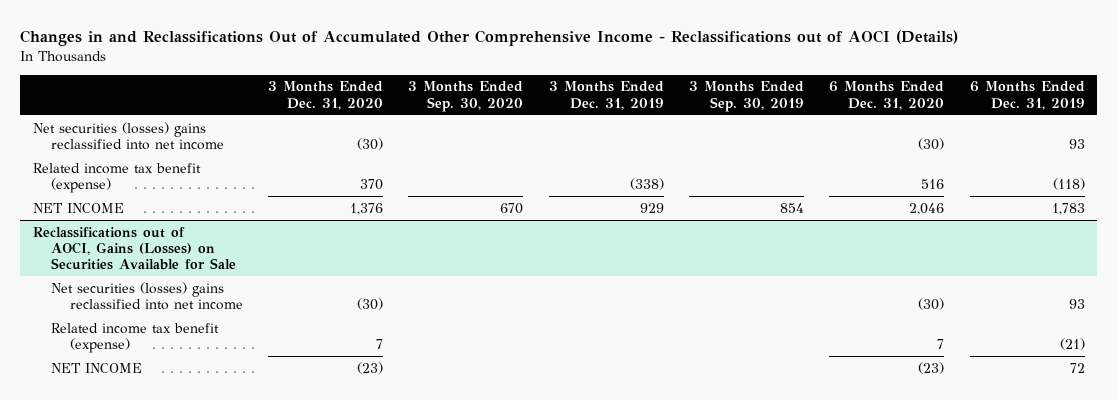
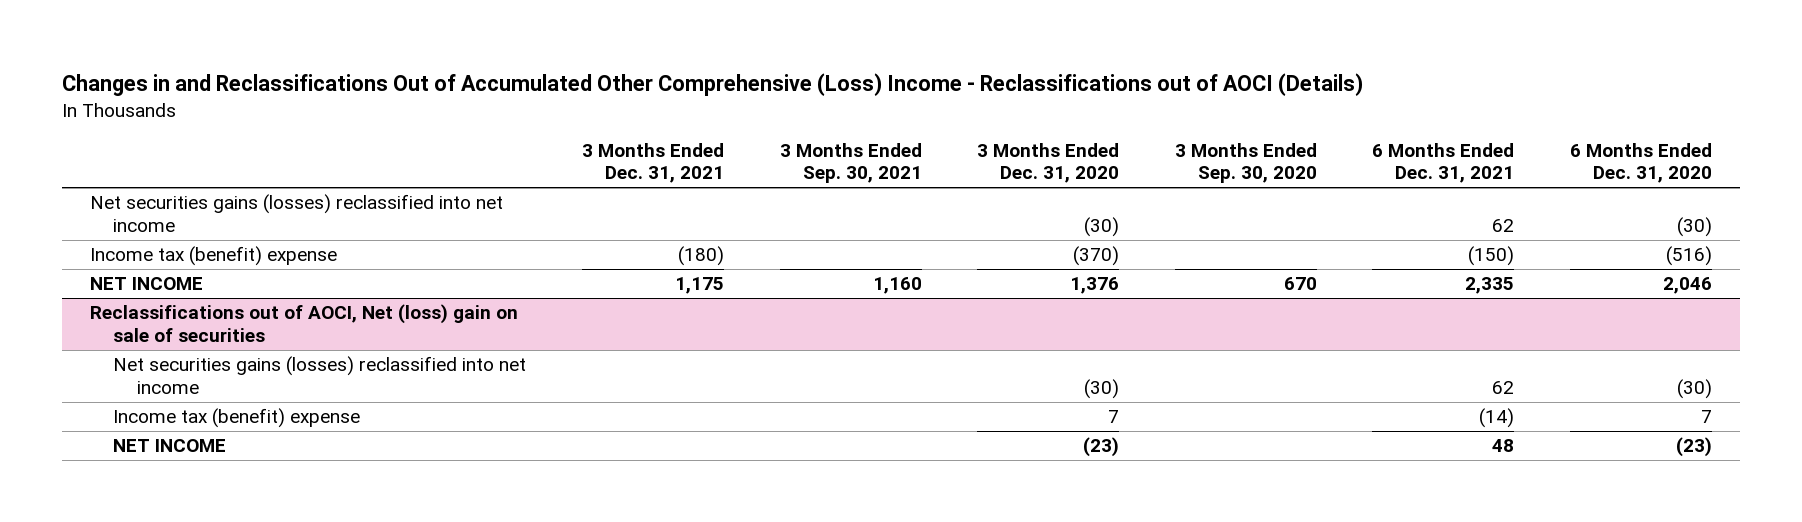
[20,29,959,46] Changes in and Reclassifications Out of Accumulated Other Comprehensive Income - Reclassifications out of AOCI (Details) -> [62,73,1364,97] Changes in and Reclassifications Out of Accumulated Other Comprehensive (Loss) Income - Reclassifications out of AOCI (Details)
[548,81,664,110] 3 Months Ended Dec. 31, 2019 -> none
[689,81,805,112] 3 Months Ended Sep. 30, 2019 -> none
[969,81,1085,110] 6 Months Ended Dec. 31, 2019 -> none
none -> [581,142,724,184] 3 Months Ended Dec. 31, 2021
none -> [779,142,922,184] 3 Months Ended Sep. 30, 2021
none -> [1372,142,1515,184] 6 Months Ended Dec. 31, 2021
[32,121,225,151] Net securities (losses) gains reclassified into net income -> [89,194,503,232] Net securities gains (losses) reclassified into net income
[32,162,201,194] Related income tax benefit (expense) -> [89,246,337,267] Income tax (benefit) expense
[360,179,384,191] 370 -> [1073,246,1120,267] (370)
[921,179,945,190] 516 -> [1665,246,1712,267] (516)
[32,226,237,271] Reclassifications out of AOCI, Gains (Losses) on Securities Available for Sale -> [89,304,518,342] Reclassifications out of AOCI, Net (loss) gain on sale of securities
[51,281,243,311] Net securities (losses) gains reclassified into net income -> [113,356,527,394] Net securities gains (losses) reclassified into net income
[51,322,220,354] Related income tax benefit (expense) -> [113,408,361,429] Income tax (benefit) expense

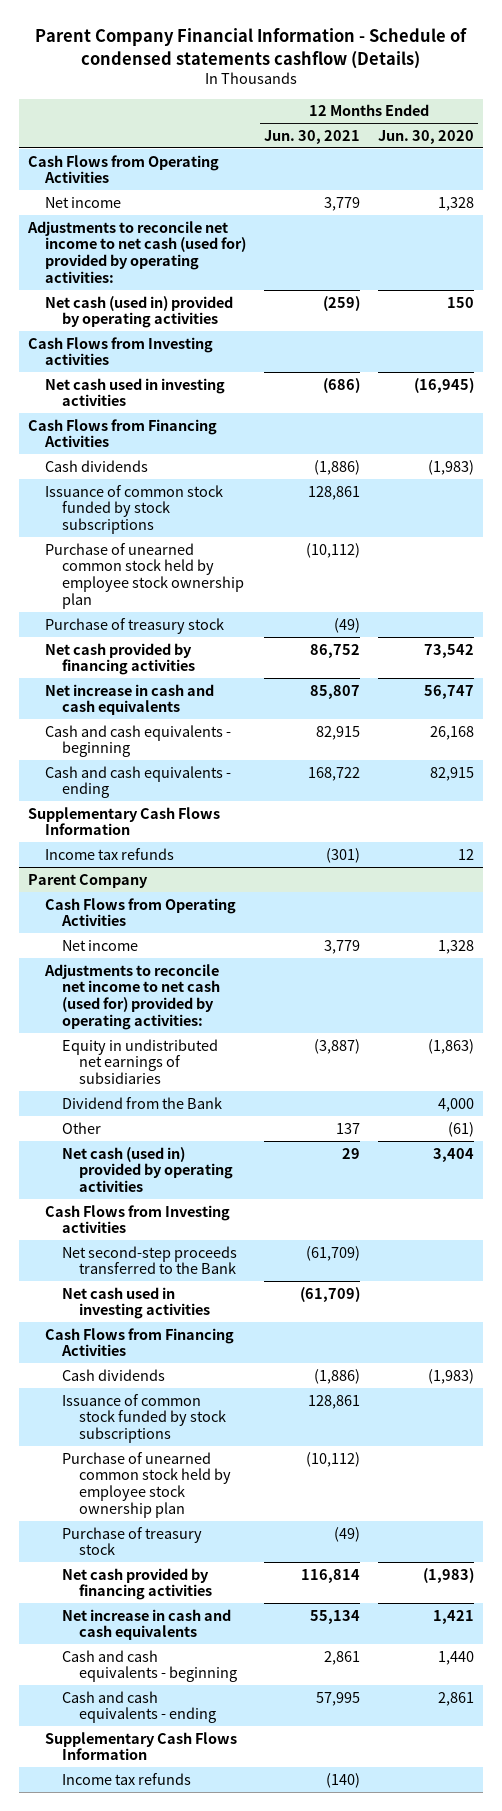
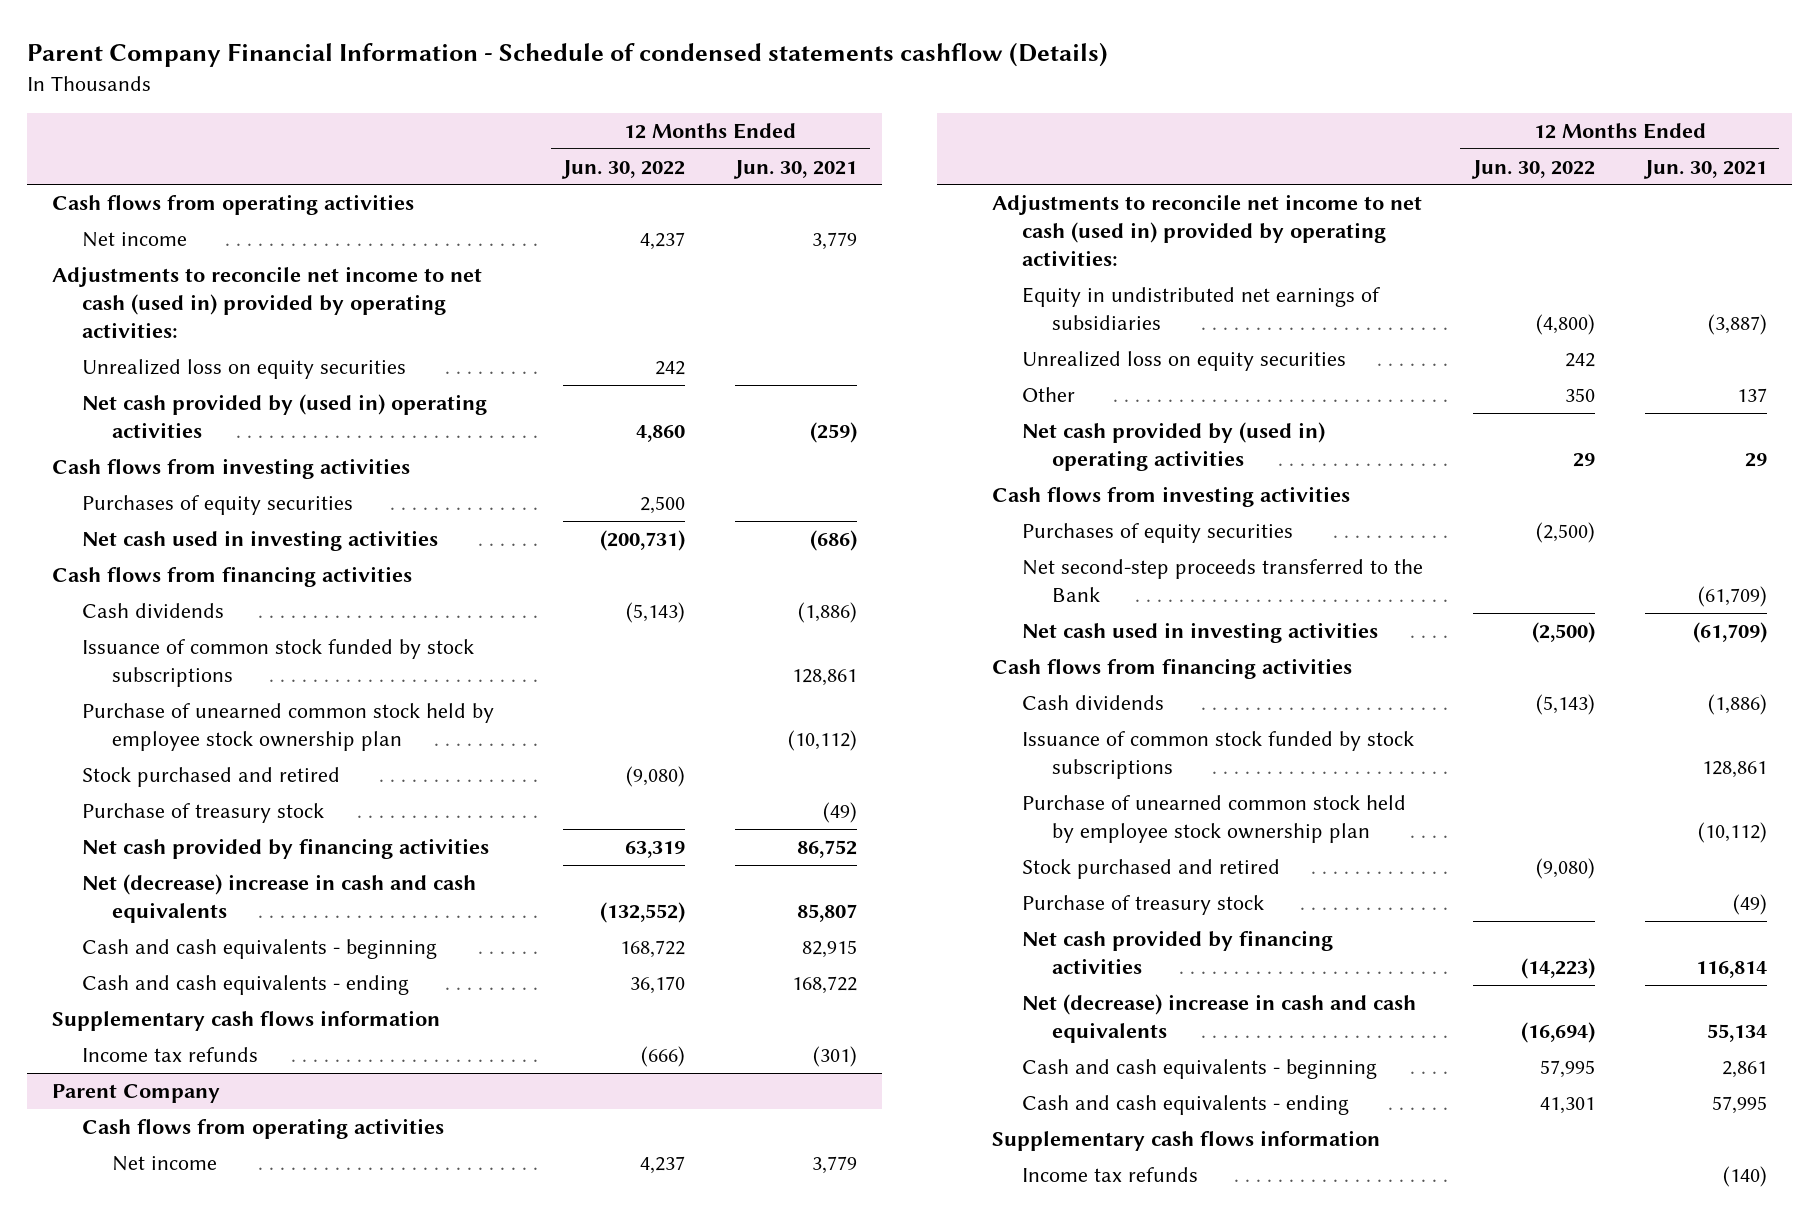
[377,129,474,144] Jun. 30, 2020 -> none
none -> [561,159,686,179] Jun. 30, 2022
[28,154,220,184] Cash Flows from Operating Activities -> [52,193,415,215] Cash flows from operating activities
[27,220,247,283] Adjustments to reconcile net income to net cash (used for) provided by operating activities: -> [52,265,483,339] Adjustments to reconcile net income to net cash (used in) provided by operating activities:
none -> [82,358,407,379] Unrealized loss on equity securities
[45,295,234,329] Net cash (used in) provided by operating activities -> [82,393,488,439] Net cash provided by (used in) operating activities
[28,336,214,366] Cash Flows from Investing activities -> [52,457,411,479] Cash flows from investing activities
none -> [82,494,354,515] Purchases of equity securities
[28,418,218,448] Cash Flows from Financing Activities -> [52,565,413,587] Cash flows from financing activities
none -> [82,766,341,787] Stock purchased and retired
[45,683,215,716] Net increase in cash and cash equivalents -> [82,873,477,924] Net (decrease) increase in cash and cash equivalents
[28,806,221,836] Supplementary Cash Flows Information -> [52,1009,441,1031] Supplementary cash flows information
[45,897,237,927] Cash Flows from Operating Activities -> [82,1117,445,1139] Cash flows from operating activities
[44,963,220,1030] Adjustments to reconcile net income to net cash (used for) provided by operating activities: -> [992,193,1423,267] Adjustments to reconcile net income to net cash (used in) provided by operating activities:
[61,1096,222,1109] Dividend from the Bank -> none
none -> [1022,350,1347,371] Unrealized loss on equity securities
[61,1146,233,1193] Net cash (used in) provided by operating activities -> [1022,421,1326,472] Net cash provided by (used in) operating activities
[45,1204,231,1234] Cash Flows from Investing activities -> [992,485,1351,507] Cash flows from investing activities
none -> [1022,522,1294,543] Purchases of equity securities
[45,1327,235,1357] Cash Flows from Financing Activities -> [992,657,1353,679] Cash flows from financing activities
none -> [1022,858,1281,879] Stock purchased and retired
[61,1608,231,1641] Net increase in cash and cash equivalents -> [1022,993,1417,1044] Net (decrease) increase in cash and cash equivalents
[45,1731,238,1761] Supplementary Cash Flows Information -> [992,1129,1381,1151] Supplementary cash flows information

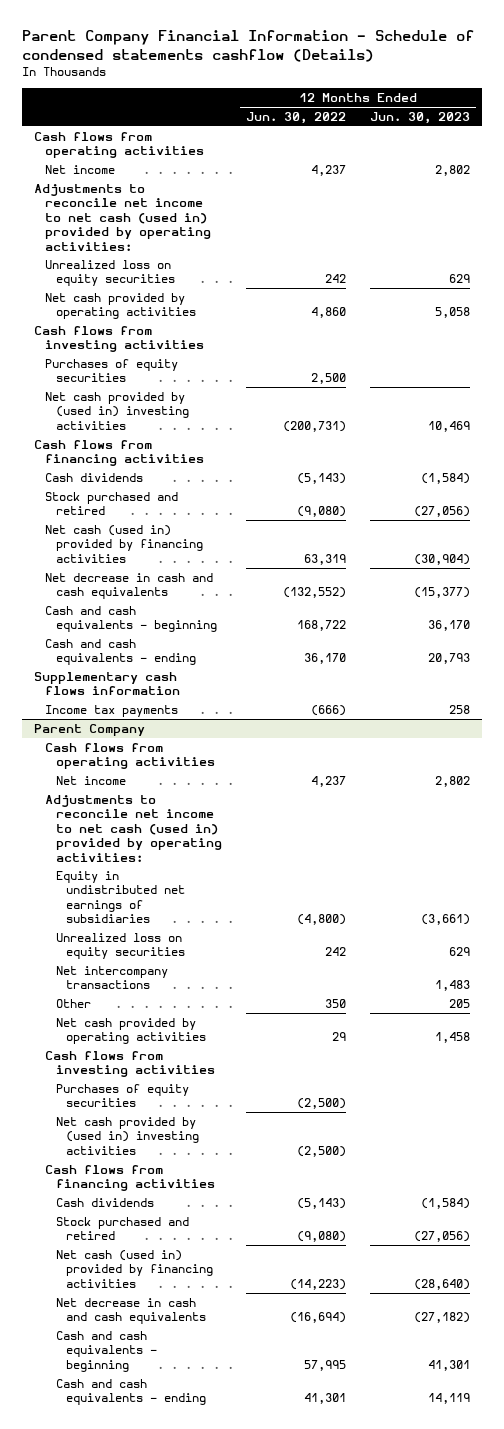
[733,159,858,179] Jun. 30, 2021 -> none
none -> [369,112,470,125] Jun. 30, 2023
[82,393,488,439] Net cash provided by (used in) operating activities -> [44,293,196,320] Net cash provided by operating activities
[82,529,439,551] Net cash used in investing activities -> [44,392,189,430] Net cash provided by (used in) investing activities
[82,638,475,688] Issuance of common stock funded by stock subscriptions -> none
[82,702,495,752] Purchase of unearned common stock held by employee stock ownership plan -> none
[82,802,325,823] Purchase of treasury stock -> none
[82,837,490,859] Net cash provided by financing activities -> [44,525,203,563] Net cash (used in) provided by financing activities
[82,873,477,924] Net (decrease) increase in cash and cash equivalents -> [44,573,213,600] Net decrease in cash and cash equivalents
[82,1046,259,1062] Income tax refunds -> [44,705,178,718] Income tax payments
none -> [55,966,168,990] Net intercompany transactions
[1022,421,1326,472] Net cash provided by (used in) operating activities -> [55,1018,207,1045] Net cash provided by operating activities
[1022,558,1424,603] Net second-step proceeds transferred to the Bank -> none
[1022,621,1379,643] Net cash used in investing activities -> [55,1117,200,1155] Net cash provided by (used in) investing activities
[1022,730,1415,780] Issuance of common stock funded by stock subscriptions -> none
[1022,794,1407,844] Purchase of unearned common stock held by employee stock ownership plan -> none
[1022,894,1265,915] Purchase of treasury stock -> none
[1022,929,1334,975] Net cash provided by financing activities -> [55,1250,214,1288] Net cash (used in) provided by financing activities
[1022,993,1417,1044] Net (decrease) increase in cash and cash equivalents -> [55,1298,207,1325] Net decrease in cash and cash equivalents
[992,1129,1381,1151] Supplementary cash flows information -> none
[1022,1166,1199,1182] Income tax refunds -> none

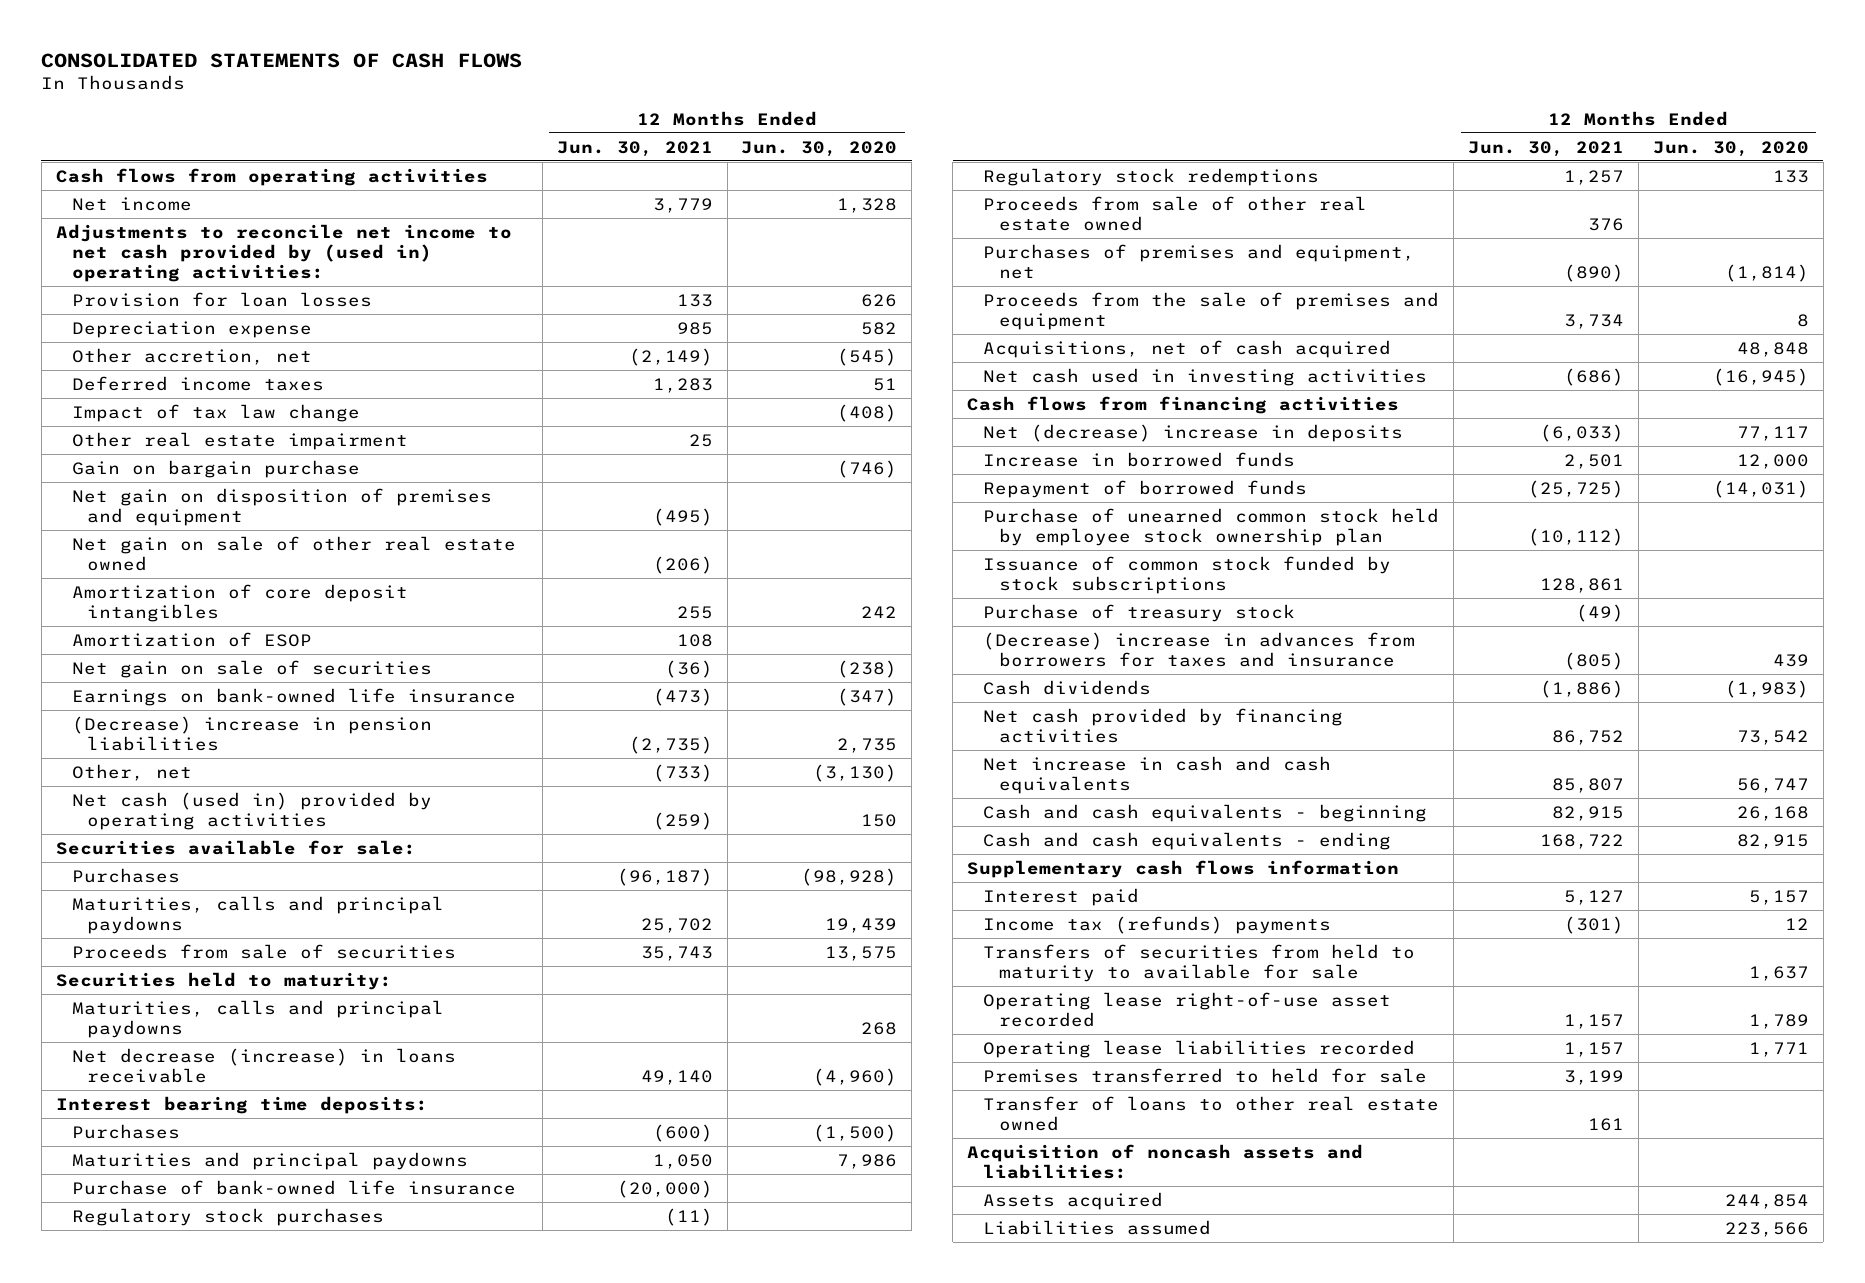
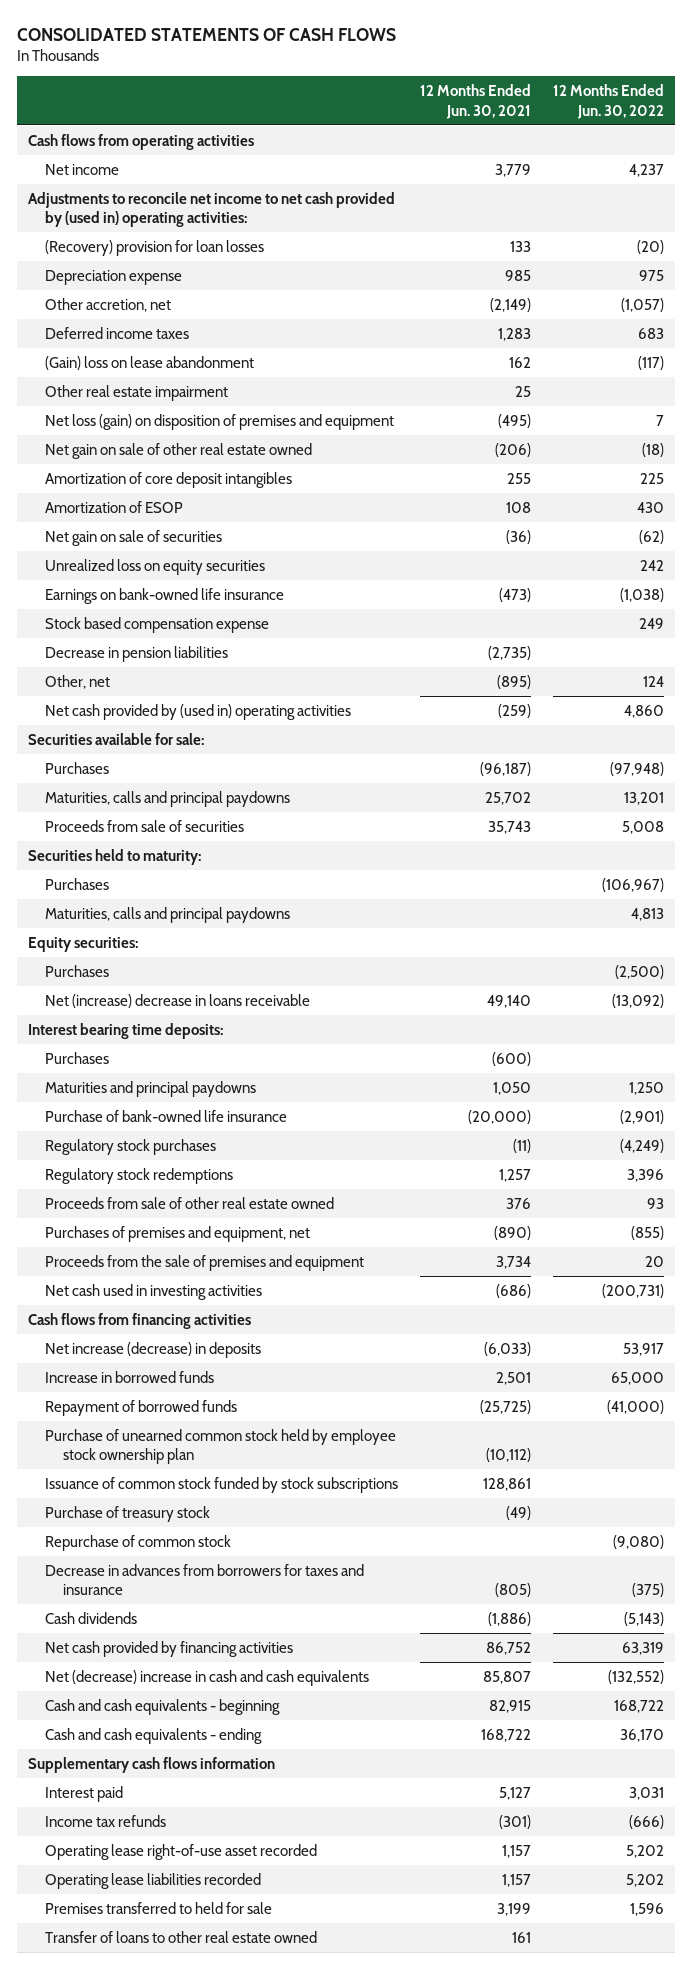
[741,140,898,157] Jun. 30, 2020 -> none
none -> [552,84,664,119] 12 Months Ended Jun. 30, 2022
[71,291,372,307] Provision for loan losses -> [45,239,265,256] (Recovery) provision for loan losses
[71,403,360,422] Impact of tax law change -> none
none -> [45,355,255,370] (Gain) loss on lease abandonment
[71,459,360,478] Gain on bargain purchase -> none
[71,487,492,526] Net gain on disposition of premises and equipment -> [45,413,395,430] Net loss (gain) on disposition of premises and equipment
none -> [45,558,266,575] Unrealized loss on equity securities
none -> [45,616,270,633] Stock based compensation expense
[71,715,432,751] (Decrease) increase in pension liabilities -> [45,645,229,662] Decrease in pension liabilities
[652,763,713,782] (733) -> [497,674,532,689] (895)
[71,791,432,830] Net cash (used in) provided by operating activities -> [45,703,352,720] Net cash provided by (used in) operating activities
none -> [45,877,110,890] Purchases
none -> [28,936,139,952] Equity securities:
none -> [45,964,110,977] Purchases
[71,1047,456,1083] Net decrease (increase) in loans receivable -> [45,993,311,1008] Net (increase) decrease in loans receivable
[983,339,1392,358] Acquisitions, net of cash acquired -> none
[983,423,1404,442] Net (decrease) increase in deposits -> [45,1341,262,1358] Net increase (decrease) in deposits
none -> [45,1534,232,1551] Repurchase of common stock
[983,631,1416,667] (Decrease) increase in advances from borrowers for taxes and insurance -> [45,1563,365,1596] Decrease in advances from borrowers for taxes and insurance
[983,755,1332,794] Net increase in cash and cash equivalents -> [45,1669,370,1686] Net (decrease) increase in cash and cash equivalents
[983,943,1416,982] Transfers of securities from held to maturity to available for sale -> none
[983,915,1332,934] Income tax (refunds) payments -> [45,1814,167,1827] Income tax refunds
[967,1143,1364,1179] Acquisition of noncash assets and liabilities: -> none
[983,1191,1164,1210] Assets acquired -> none
[983,1219,1212,1235] Liabilities assumed -> none

